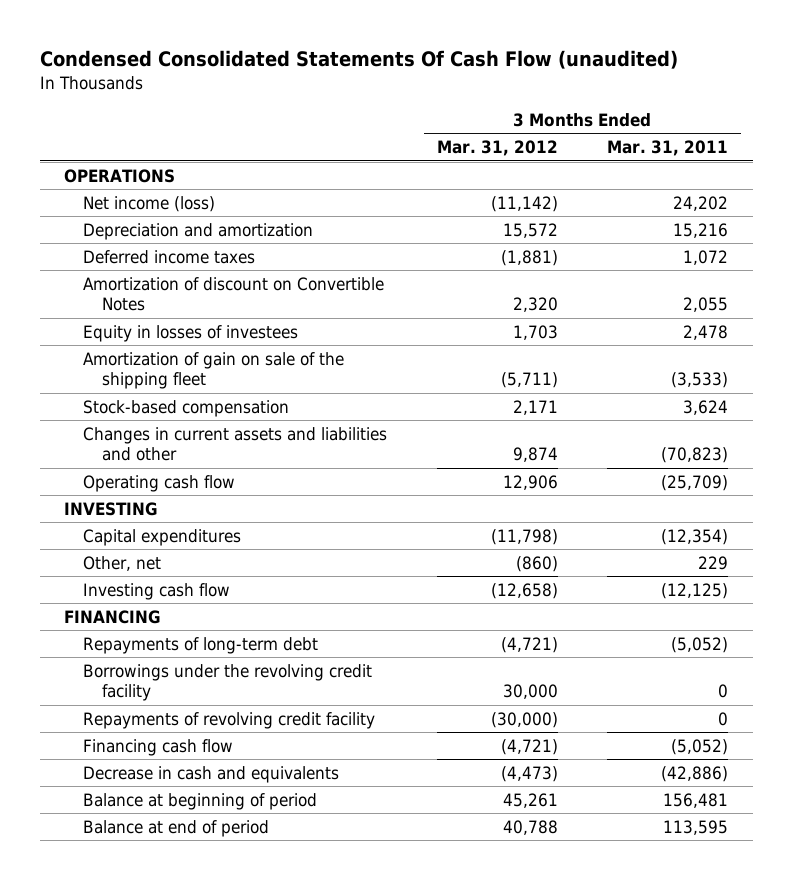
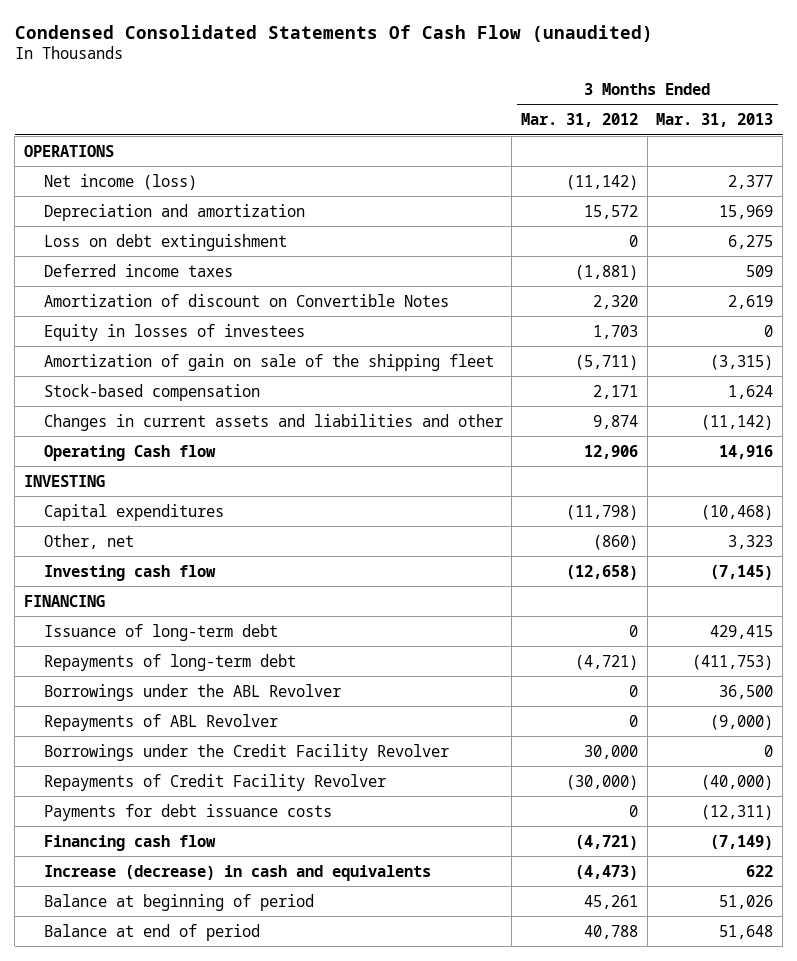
[607,140,729,157] Mar. 31, 2011 -> none
none -> [656,113,774,128] Mar. 31, 2013
none -> [43,233,287,251] Loss on debt extinguishment
[83,474,236,492] Operating cash flow -> [43,444,216,461] Operating Cash flow
none -> [43,623,278,641] Issuance of long-term debt
none -> [43,683,341,701] Borrowings under the ABL Revolver
none -> [43,713,278,731] Repayments of ABL Revolver
[83,663,373,702] Borrowings under the revolving credit facility -> [43,743,449,761] Borrowings under the Credit Facility Revolver
[83,711,376,729] Repayments of revolving credit facility -> [43,773,386,791] Repayments of Credit Facility Revolver
none -> [43,803,332,821] Payments for debt issuance costs
[83,765,340,783] Decrease in cash and equivalents -> [43,864,431,881] Increase (decrease) in cash and equivalents

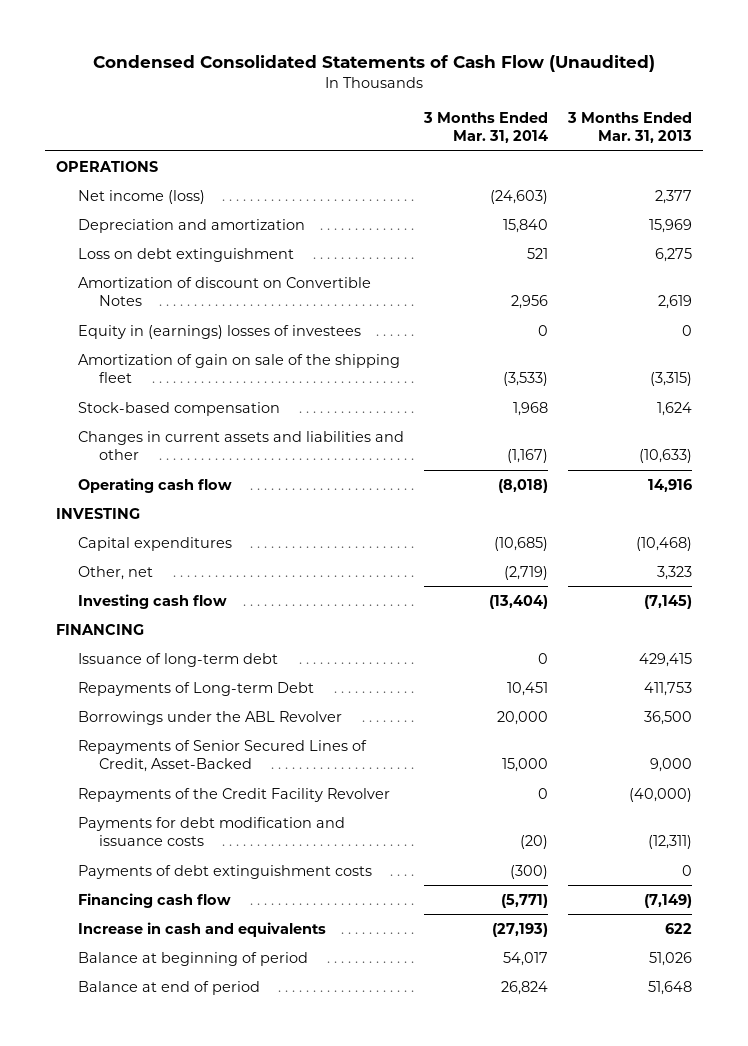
[14,24,653,42] Condensed Consolidated Statements Of Cash Flow (unaudited) -> [93,55,656,73] Condensed Consolidated Statements of Cash Flow (Unaudited)
[521,113,639,128] Mar. 31, 2012 -> none
none -> [422,111,548,144] 3 Months Ended Mar. 31, 2014
[43,263,233,277] Deferred income taxes -> none
[43,323,305,341] Equity in losses of investees -> [77,324,361,339] Equity in (earnings) losses of investees
[701,414,774,430] (11,142) -> [639,449,693,464] (10,633)
[43,444,216,461] Operating Cash flow -> [77,477,232,493] Operating cash flow
[43,653,296,671] Repayments of long-term debt -> [77,681,314,696] Repayments of Long-term Debt
[692,654,774,670] (411,753) -> [644,681,693,696] 411,753
[43,713,278,731] Repayments of ABL Revolver -> none
[43,743,449,761] Borrowings under the Credit Facility Revolver -> none
none -> [77,739,367,773] Repayments of Senior Secured Lines of Credit, Asset-Backed
[43,773,386,791] Repayments of Credit Facility Revolver -> [77,787,390,802] Repayments of the Credit Facility Revolver
[43,803,332,821] Payments for debt issuance costs -> [77,816,345,847] Payments for debt modification and issuance costs
none -> [77,864,372,879] Payments of debt extinguishment costs
[43,864,431,881] Increase (decrease) in cash and equivalents -> [77,921,326,937] Increase in cash and equivalents

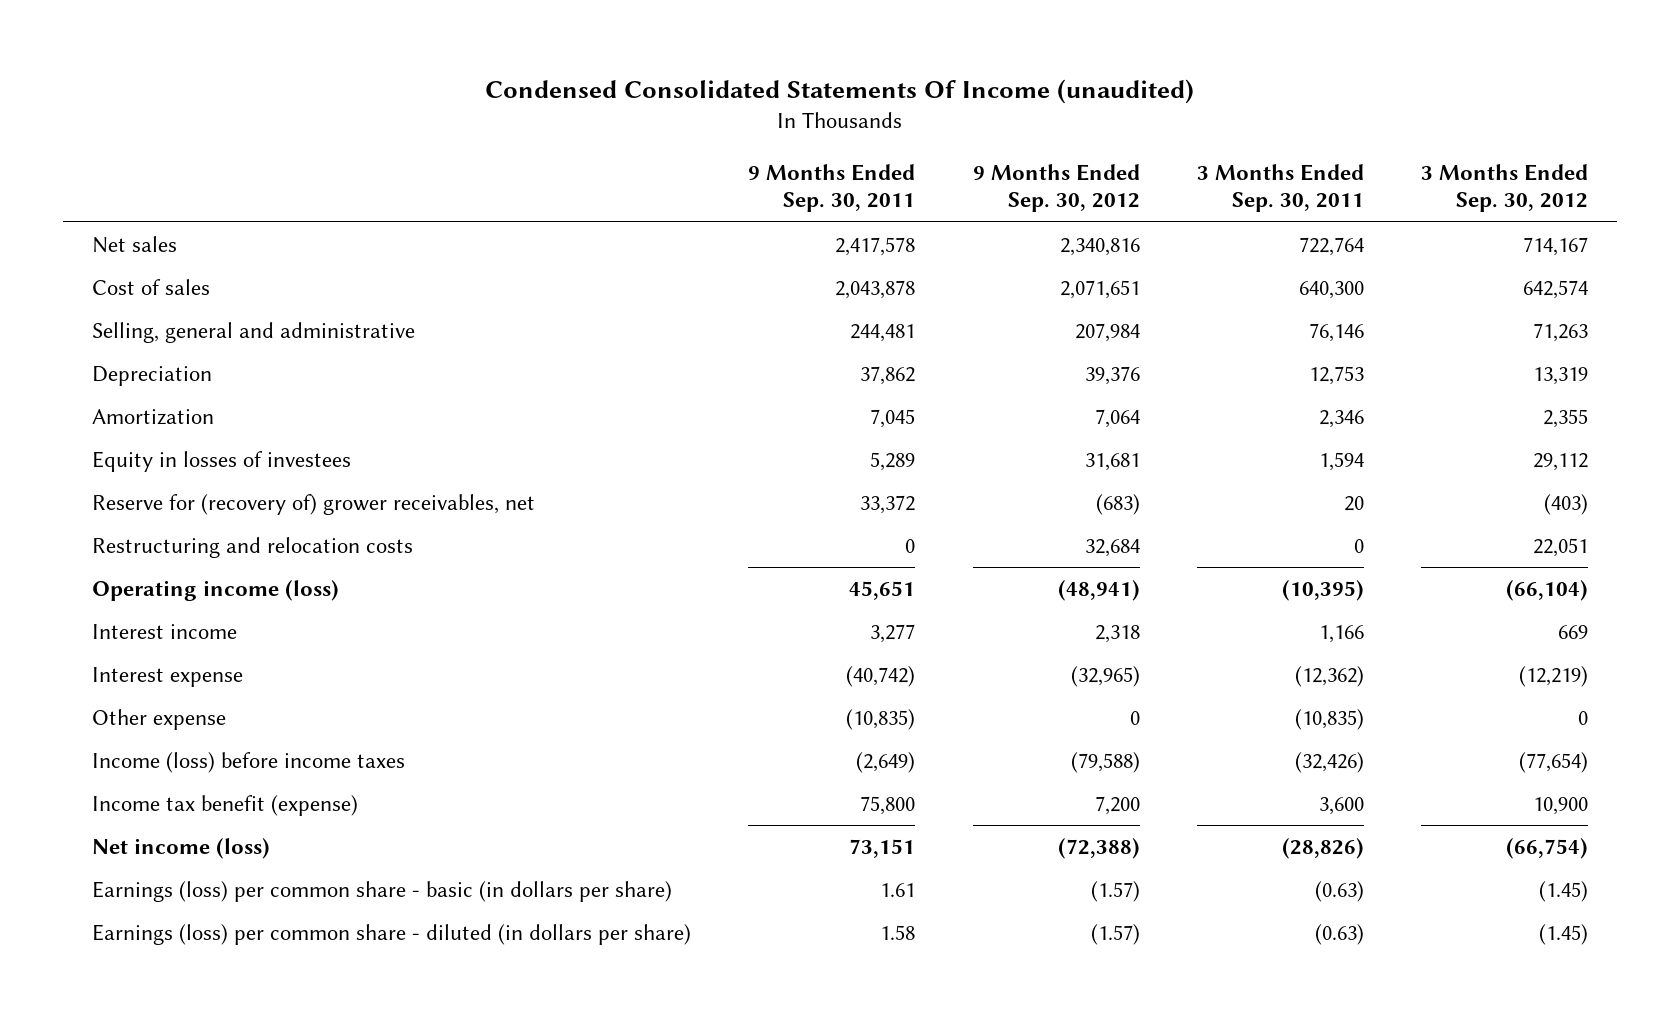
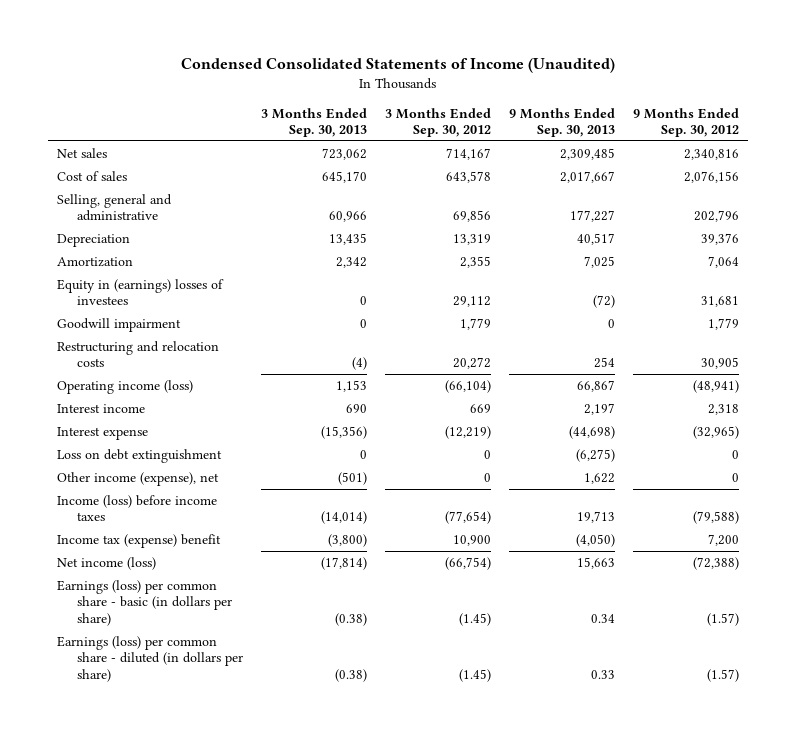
[485,78,1195,104] Condensed Consolidated Statements Of Income (unaudited) -> [180,58,615,74] Condensed Consolidated Statements of Income (Unaudited)
[748,163,916,213] 9 Months Ended Sep. 30, 2011 -> none
[1197,163,1365,213] 3 Months Ended Sep. 30, 2011 -> none
none -> [260,107,367,138] 3 Months Ended Sep. 30, 2013
none -> [508,107,615,138] 9 Months Ended Sep. 30, 2013
[1059,280,1140,300] 2,071,651 -> [683,170,739,183] 2,076,156
[1523,280,1589,300] 642,574 -> [445,170,491,183] 643,578
[1074,323,1140,343] 207,984 -> [693,210,739,223] 202,796
[1533,323,1589,343] 71,263 -> [452,210,491,223] 69,856
[91,494,535,516] Reserve for (recovery of) grower receivables, net -> none
[91,451,351,473] Equity in losses of investees -> [56,278,224,306] Equity in (earnings) losses of investees
none -> [56,317,181,332] Goodwill impairment
[1084,539,1140,558] 32,684 -> [700,357,739,370] 30,905
[1533,538,1589,558] 22,051 -> [452,357,491,370] 20,272
none -> [56,448,222,463] Loss on debt extinguishment
[91,709,226,731] Other expense -> [56,471,219,486] Other income (expense), net
[91,795,358,817] Income tax benefit (expense) -> [56,533,221,548] Income tax (expense) benefit

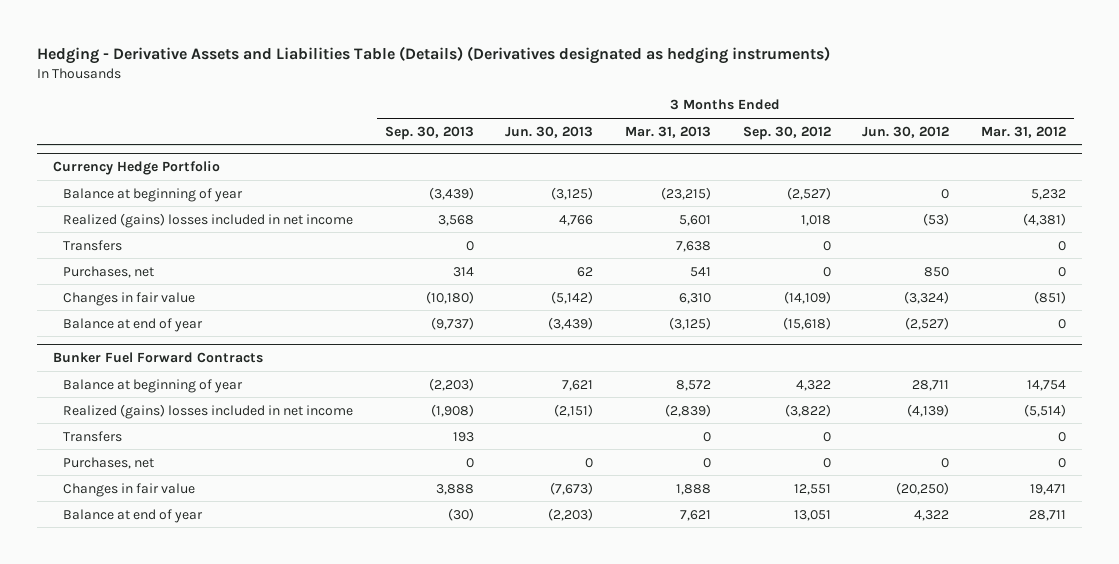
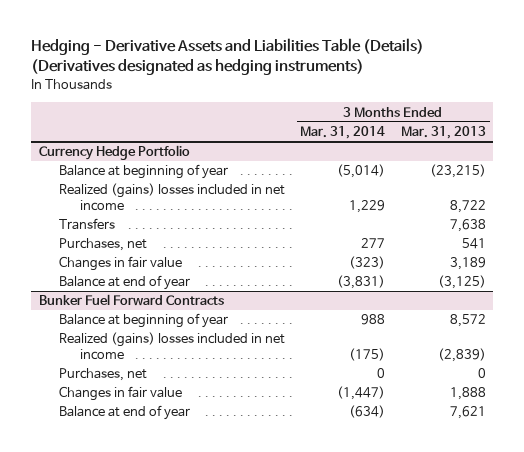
[384,125,474,140] Sep. 30, 2013 -> none
[505,125,594,138] Jun. 30, 2013 -> none
[742,125,831,140] Sep. 30, 2012 -> none
[862,125,950,138] Jun. 30, 2012 -> none
[981,125,1067,138] Mar. 31, 2012 -> none
none -> [300,125,386,139] Mar. 31, 2014
[678,214,711,226] 5,601 -> [449,200,486,214] 8,722
[678,292,711,304] 6,310 -> [449,257,486,271] 3,189
[62,430,122,442] Transfers -> none

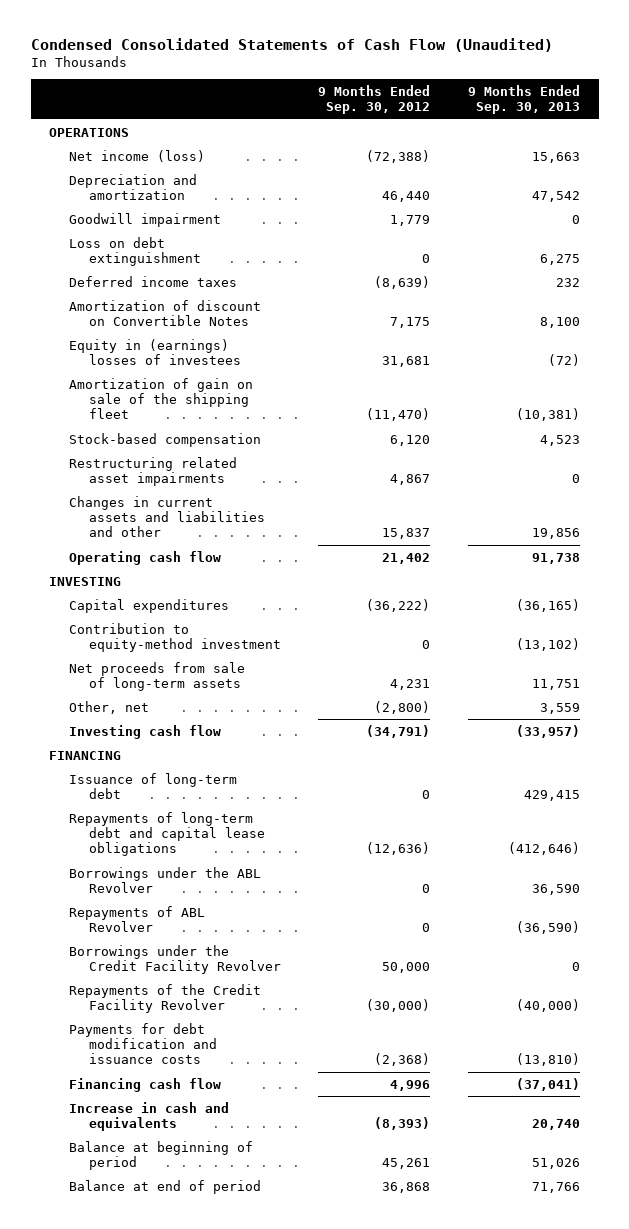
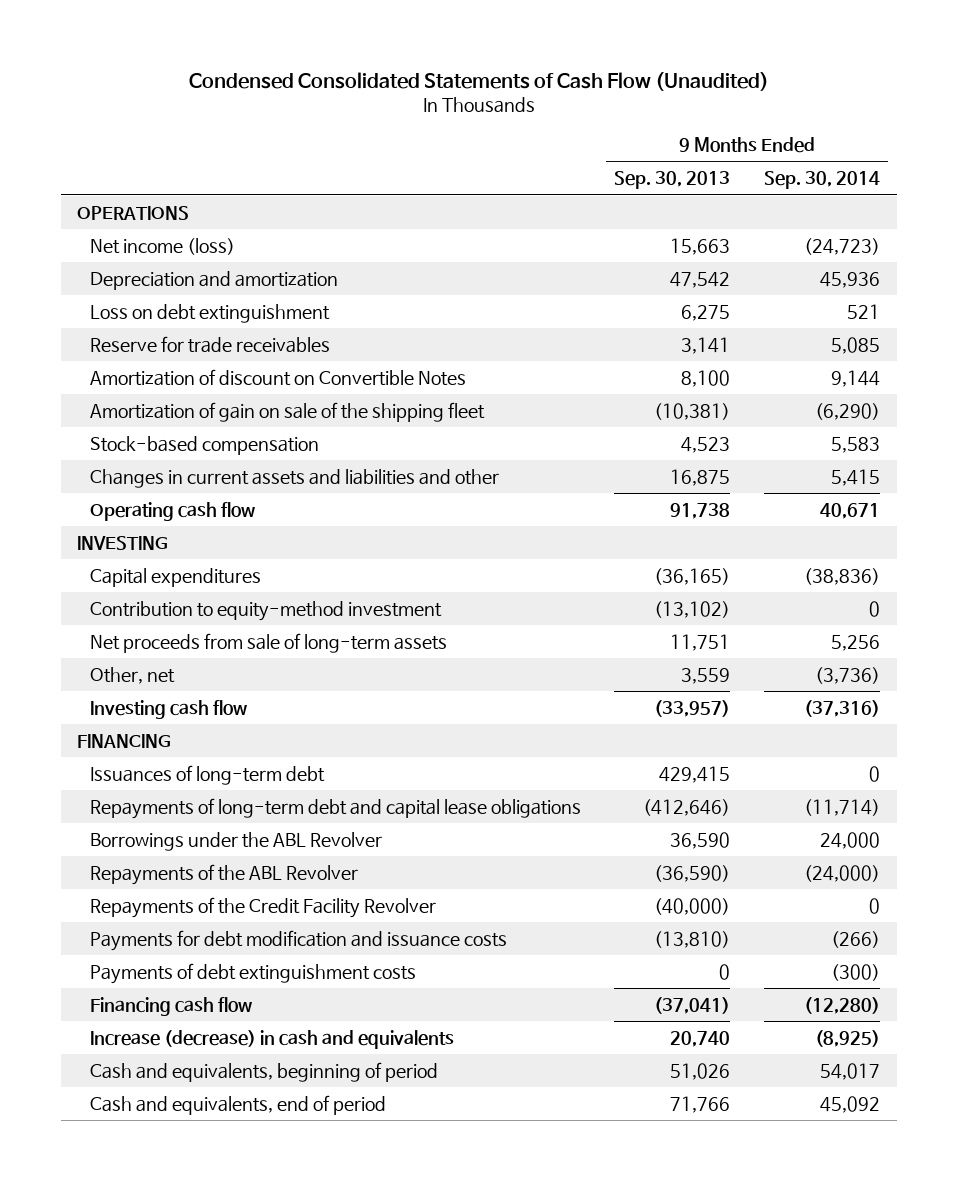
[318,85,431,115] 9 Months Ended Sep. 30, 2012 -> none
none -> [764,171,881,190] Sep. 30, 2014
[69,212,222,227] Goodwill impairment -> none
[69,275,238,287] Deferred income taxes -> none
none -> [89,335,330,353] Reserve for trade receivables
[69,338,242,365] Equity in (earnings) losses of investees -> none
[69,456,238,486] Restructuring related asset impairments -> none
[531,527,580,539] 19,856 -> [670,468,731,486] 16,875
[69,772,238,799] Issuance of long-term debt -> [89,764,325,785] Issuances of long-term debt
[69,944,282,974] Borrowings under the Credit Facility Revolver -> none
[69,905,206,932] Repayments of ABL Revolver -> [89,863,358,885] Repayments of the ABL Revolver
none -> [89,962,416,984] Payments of debt extinguishment costs
[69,1101,230,1131] Increase in cash and equivalents -> [89,1029,454,1049] Increase (decrease) in cash and equivalents
[69,1140,254,1170] Balance at beginning of period -> [89,1061,438,1082] Cash and equivalents, beginning of period
[69,1179,262,1194] Balance at end of period -> [89,1094,386,1115] Cash and equivalents, end of period

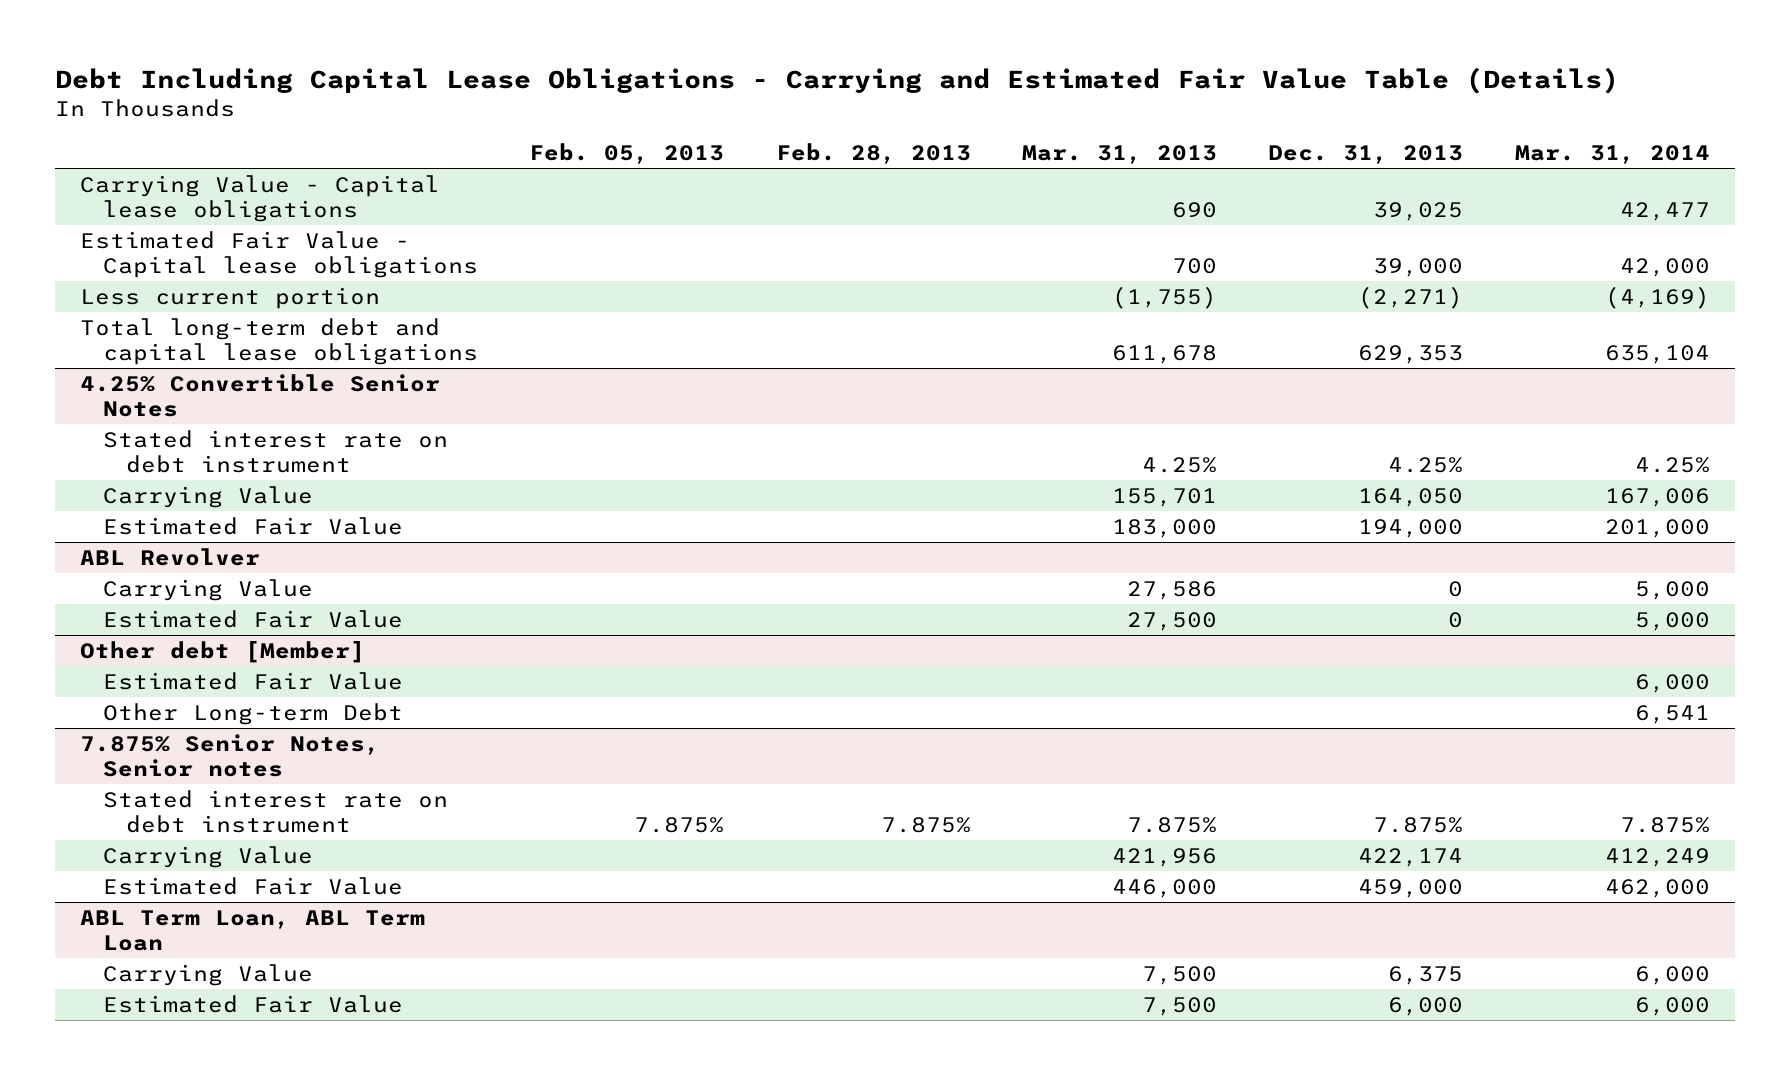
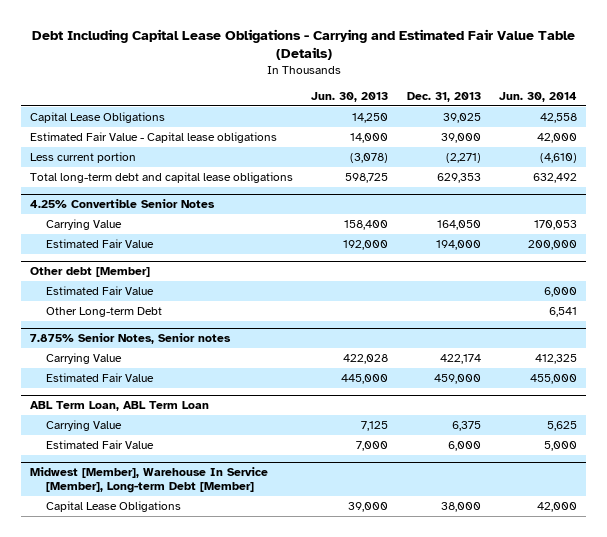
[529,143,725,165] Feb. 05, 2013 -> none
[775,143,971,165] Feb. 28, 2013 -> none
[1022,145,1218,165] Mar. 31, 2013 -> none
[1514,145,1710,165] Mar. 31, 2014 -> none
none -> [311,91,389,102] Jun. 30, 2013
none -> [498,91,577,102] Jun. 30, 2014
[80,174,441,223] Carrying Value - Capital lease obligations -> [30,112,166,124] Capital Lease Obligations
[103,429,449,474] Stated interest rate on debt instrument -> none
[80,547,261,566] ABL Revolver -> none
[103,578,314,601] Carrying Value -> none
[103,609,404,628] Estimated Fair Value -> none
[103,789,449,834] Stated interest rate on debt instrument -> none
none -> [30,467,269,494] Midwest [Member], Warehouse In Service [Member], Long-term Debt [Member]
none -> [46,501,182,513] Capital Lease Obligations

